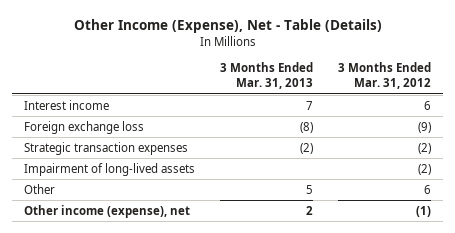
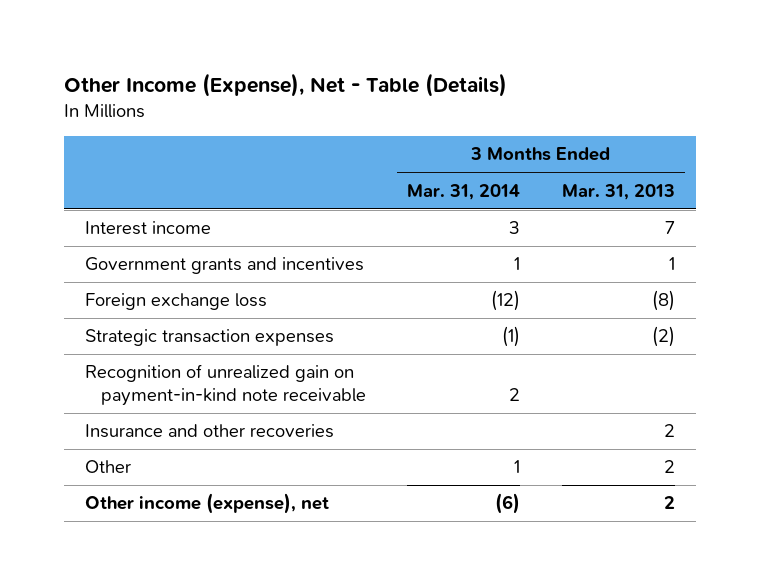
[337,62,431,90] 3 Months Ended Mar. 31, 2012 -> none
none -> [407,183,521,200] Mar. 31, 2014
none -> [84,257,364,275] Government grants and incentives
[24,162,196,176] Impairment of long-lived assets -> none
none -> [84,364,366,406] Recognition of unrealized gain on payment-in-kind note receivable
none -> [84,424,334,439] Insurance and other recoveries
[306,184,314,194] 5 -> [663,460,675,474] 2

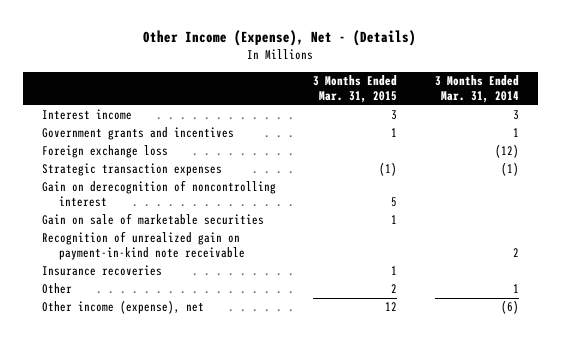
[63,73,507,98] Other Income (Expense), Net - Table (Details) -> [143,30,417,47] Other Income (Expense), Net - (Details)
[561,183,675,200] Mar. 31, 2013 -> none
none -> [313,75,398,104] 3 Months Ended Mar. 31, 2015
none -> [41,180,276,208] Gain on derecognition of noncontrolling interest
none -> [41,213,264,226] Gain on sale of marketable securities
[84,424,334,439] Insurance and other recoveries -> [41,265,162,277] Insurance recoveries

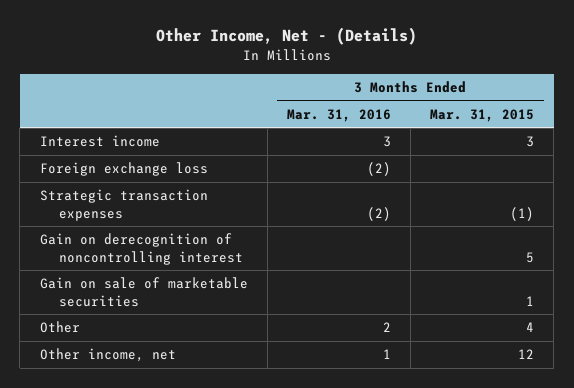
[143,30,417,47] Other Income (Expense), Net - (Details) -> [155,27,417,46] Other Income, Net - (Details)
[435,75,520,104] 3 Months Ended Mar. 31, 2014 -> none
none -> [286,108,391,122] Mar. 31, 2016
[41,127,234,141] Government grants and incentives -> none
[41,231,246,261] Recognition of unrealized gain on payment-in-kind note receivable -> none
[41,265,162,277] Insurance recoveries -> none
[391,284,398,294] 2 -> [526,322,535,333] 4
[41,300,204,315] Other income (expense), net -> [39,348,176,363] Other income, net

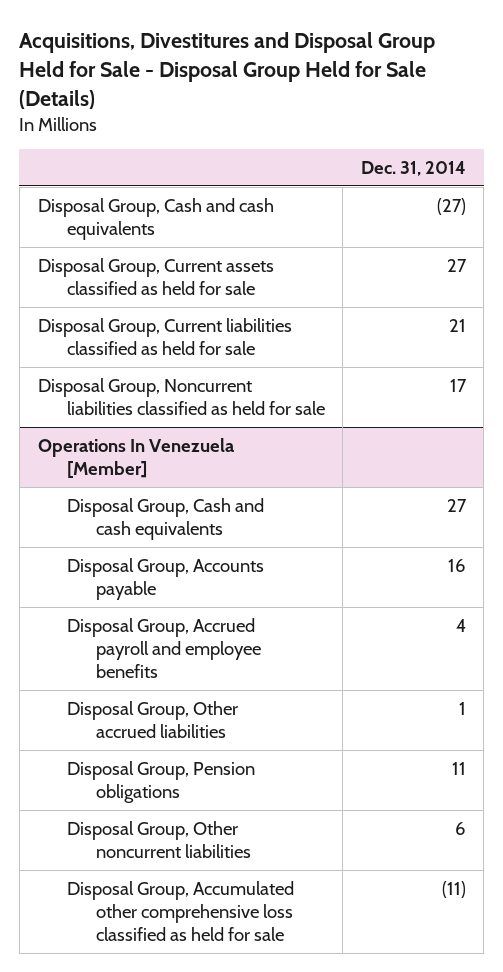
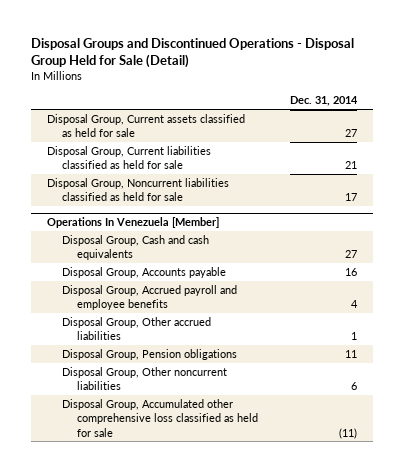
[19,32,436,109] Acquisitions, Divestitures and Disposal Group Held for Sale - Disposal Group Held for Sale (Details) -> [30,37,354,69] Disposal Groups and Discontinued Operations - Disposal Group Held for Sale (Detail)
[37,197,274,240] Disposal Group, Cash and cash equivalents -> none

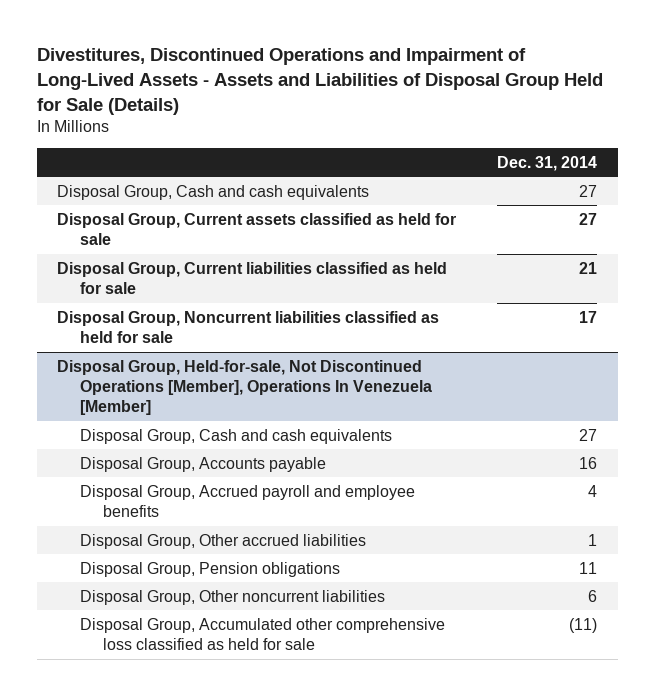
[30,37,354,69] Disposal Groups and Discontinued Operations - Disposal Group Held for Sale (Detail) -> [36,48,603,115] Divestitures, Discontinued Operations and Impairment of Long-Lived Assets - Assets and Liabilities of Disposal Group Held for Sale (Details)
none -> [57,184,370,200] Disposal Group, Cash and cash equivalents
[46,217,219,229] Operations In Venezuela [Member] -> none
none -> [57,359,433,416] Disposal Group, Held-for-sale, Not Discontinued Operations [Member], Operations In Venezuela [Member]

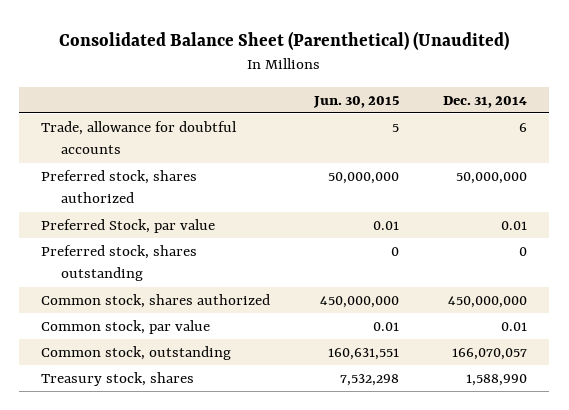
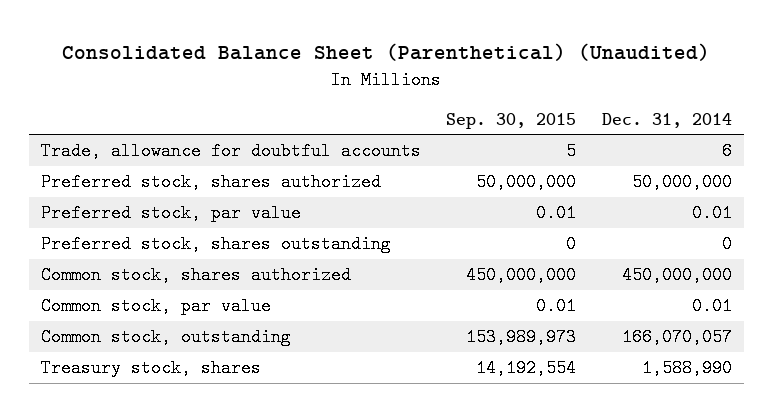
[313,95,400,108] Jun. 30, 2015 -> none
none -> [446,112,577,129] Sep. 30, 2015
[41,219,216,234] Preferred Stock, par value -> [41,204,302,223] Preferred stock, par value

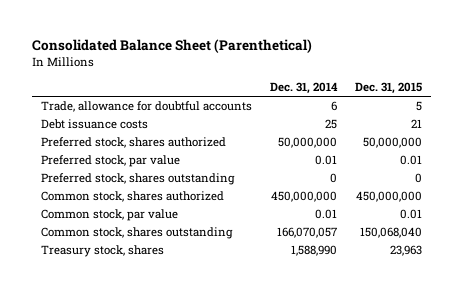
[62,42,711,61] Consolidated Balance Sheet (Parenthetical) (Unaudited) -> [31,39,312,54] Consolidated Balance Sheet (Parenthetical)
[446,112,577,129] Sep. 30, 2015 -> none
none -> [354,82,422,95] Dec. 31, 2015
none -> [40,119,148,130] Debt issuance costs
[41,328,292,347] Common stock, outstanding -> [40,227,233,240] Common stock, shares outstanding

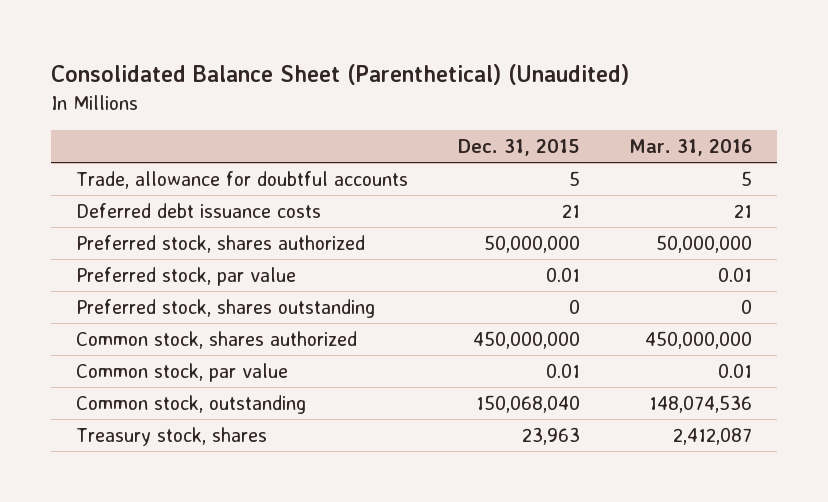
[31,39,312,54] Consolidated Balance Sheet (Parenthetical) -> [50,64,629,86] Consolidated Balance Sheet (Parenthetical) (Unaudited)
[269,82,338,95] Dec. 31, 2014 -> none
none -> [629,138,753,156] Mar. 31, 2016
[40,119,148,130] Debt issuance costs -> [75,203,321,219] Deferred debt issuance costs
[40,227,233,240] Common stock, shares outstanding -> [75,395,306,415] Common stock, outstanding

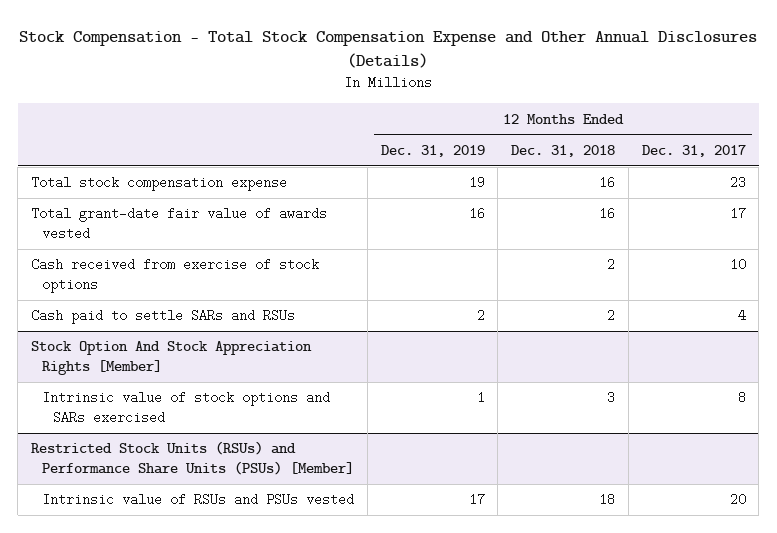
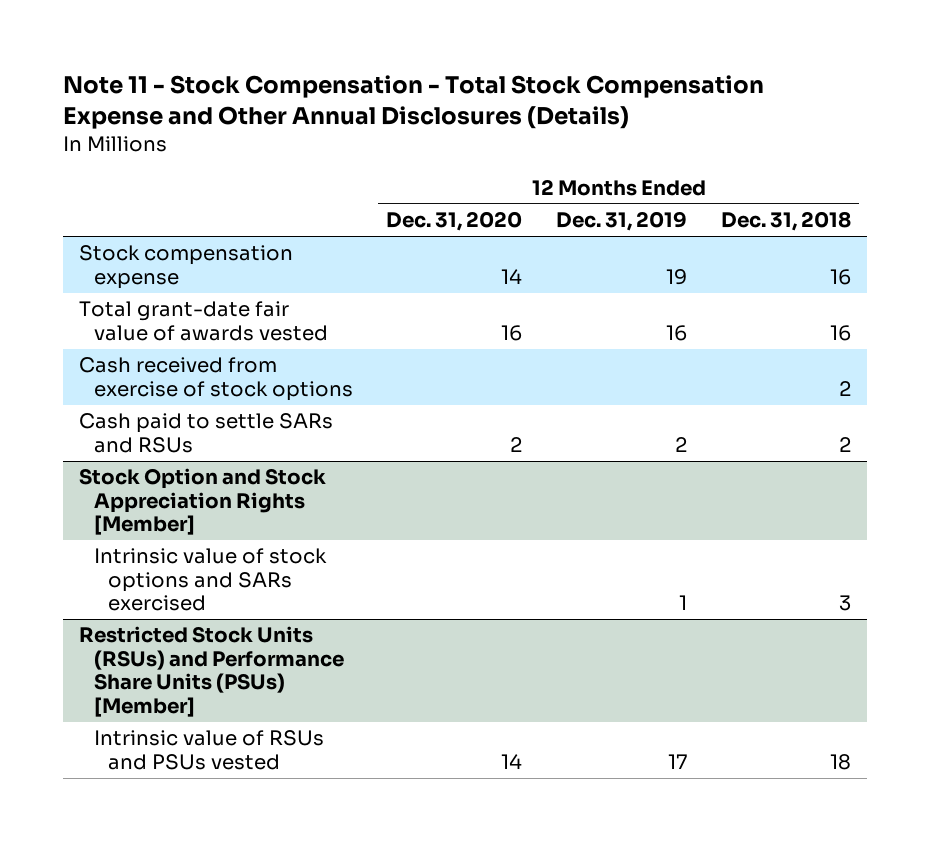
[19,31,758,69] Stock Compensation - Total Stock Compensation Expense and Other Annual Disclosures (Details) -> [62,75,764,130] Note 11 - Stock Compensation - Total Stock Compensation Expense and Other Annual Disclosures (Details)
[641,144,746,157] Dec. 31, 2017 -> none
none -> [386,211,523,232] Dec. 31, 2020
[31,176,288,192] Total stock compensation expense -> [79,245,294,289] Stock compensation expense
[31,341,313,375] Stock Option And Stock Appreciation Rights [Member] -> [79,468,327,536] Stock Option and Stock Appreciation Rights [Member]

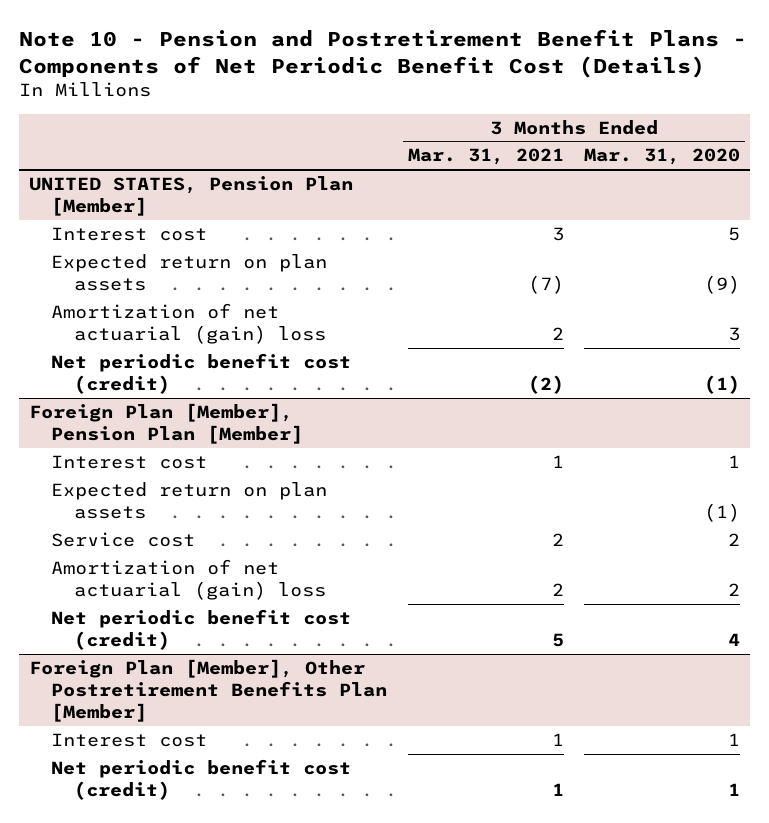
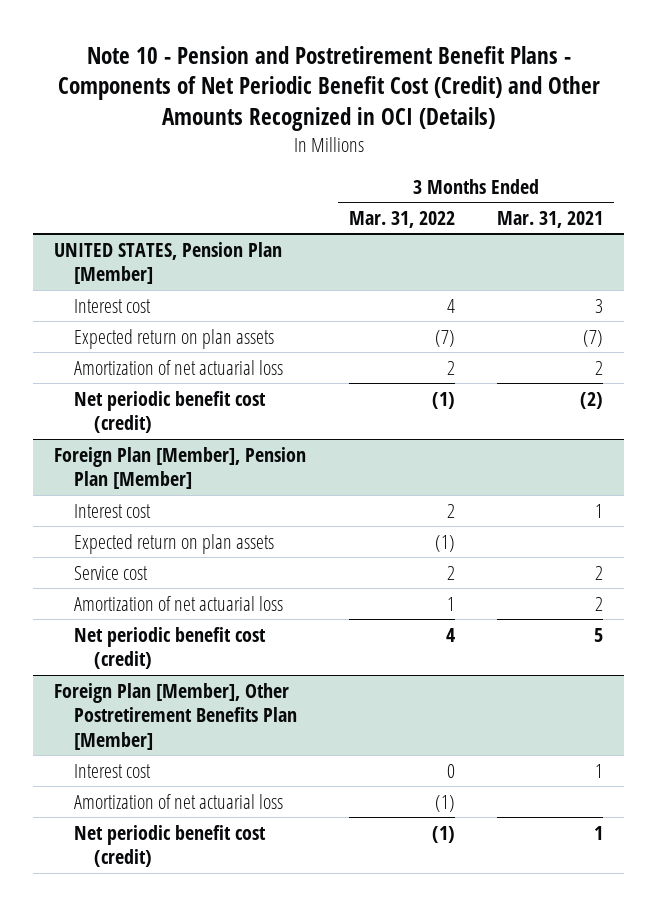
[18,28,747,78] Note 10 - Pension and Postretirement Benefit Plans - Components of Net Periodic Benefit Cost (Details) -> [57,45,600,131] Note 10 - Pension and Postretirement Benefit Plans - Components of Net Periodic Benefit Cost (Credit) and Other Amounts Recognized in OCI (Details)
[584,148,741,166] Mar. 31, 2020 -> none
none -> [348,210,455,228] Mar. 31, 2022
[51,302,326,345] Amortization of net actuarial (gain) loss -> [74,359,284,375] Amortization of net actuarial loss
[51,558,326,601] Amortization of net actuarial (gain) loss -> [74,595,284,611] Amortization of net actuarial loss
none -> [74,793,284,809] Amortization of net actuarial loss

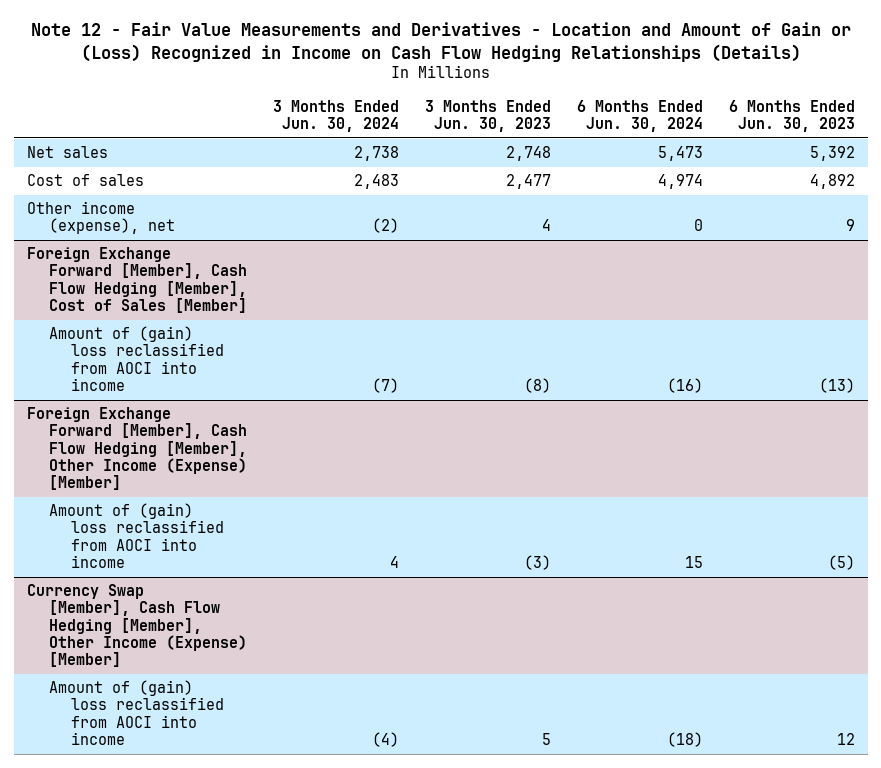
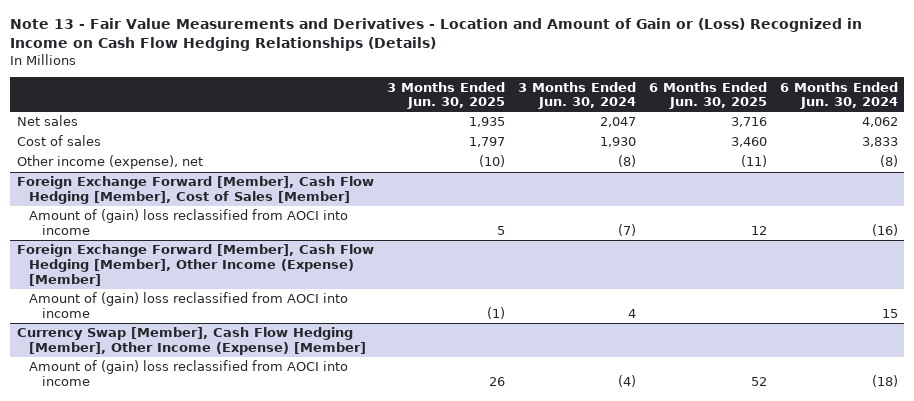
[30,22,851,62] Note 12 - Fair Value Measurements and Derivatives - Location and Amount of Gain or (Loss) Recognized in Income on Cash Flow Hedging Relationships (Details) -> [10,18,863,52] Note 13 - Fair Value Measurements and Derivatives - Location and Amount of Gain or (Loss) Recognized in Income on Cash Flow Hedging Relationships (Details)
[424,99,551,133] 3 Months Ended Jun. 30, 2023 -> none
[728,99,855,133] 6 Months Ended Jun. 30, 2023 -> none
none -> [386,81,505,110] 3 Months Ended Jun. 30, 2025
none -> [648,81,767,110] 6 Months Ended Jun. 30, 2025
[353,146,399,162] 2,738 -> [599,117,636,128] 2,047
[657,146,703,162] 5,473 -> [861,117,898,128] 4,062
[353,174,399,190] 2,483 -> [599,137,636,148] 1,930
[657,174,703,190] 4,974 -> [861,137,898,148] 3,833
[371,218,399,234] (2) -> [617,155,636,168] (8)
[693,219,703,232] 0 -> [879,155,898,168] (8)

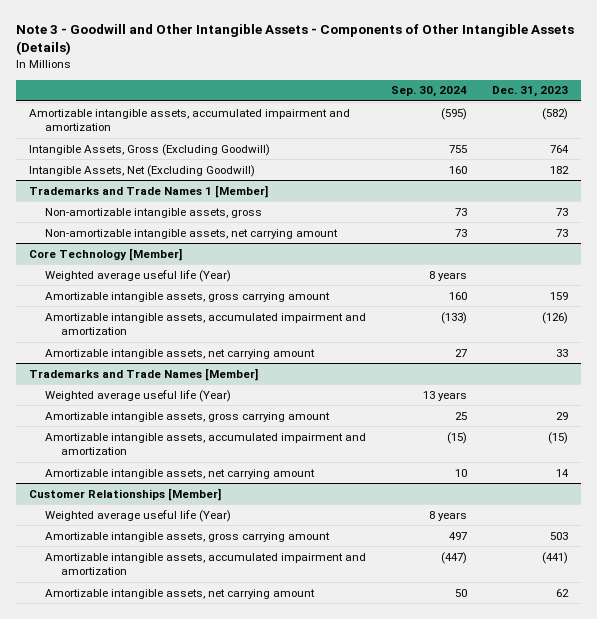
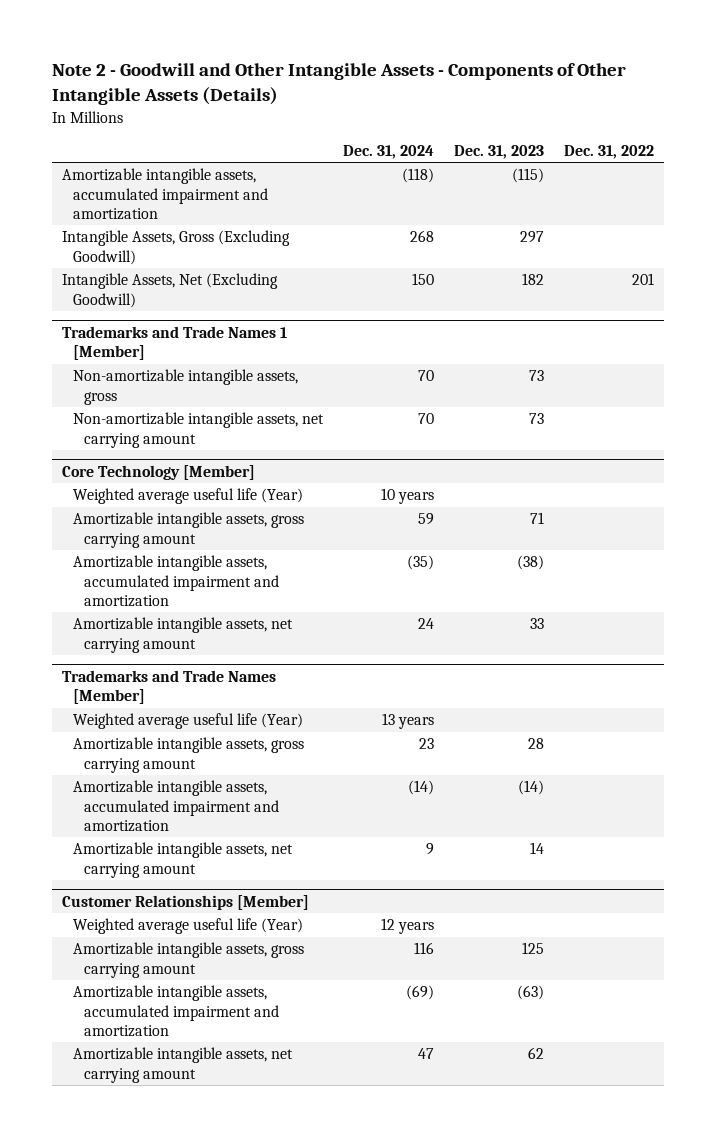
[15,24,574,56] Note 3 - Goodwill and Other Intangible Assets - Components of Other Intangible Assets (Details) -> [51,63,626,106] Note 2 - Goodwill and Other Intangible Assets - Components of Other Intangible Assets (Details)
[390,86,467,98] Sep. 30, 2024 -> none
none -> [342,144,434,159] Dec. 31, 2024
none -> [564,144,655,159] Dec. 31, 2022
[542,107,569,120] (582) -> [512,168,545,184] (115)
[550,144,570,153] 764 -> [520,231,545,244] 297
[550,291,569,300] 159 -> [530,512,545,525] 71
[542,311,569,324] (126) -> [517,555,545,571] (38)
[556,411,569,420] 29 -> [528,738,545,750] 28
[548,431,569,444] (15) -> [518,780,545,796] (14)
[550,531,569,540] 503 -> [522,942,545,955] 125
[542,551,569,564] (441) -> [517,985,545,1001] (63)

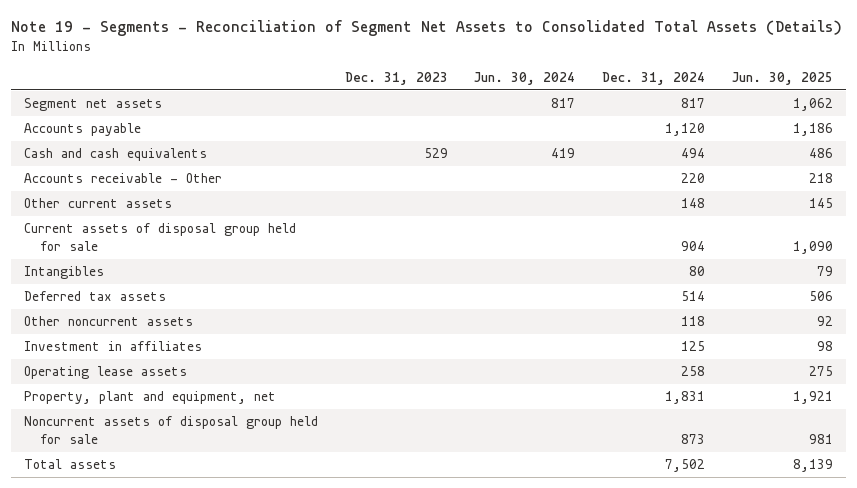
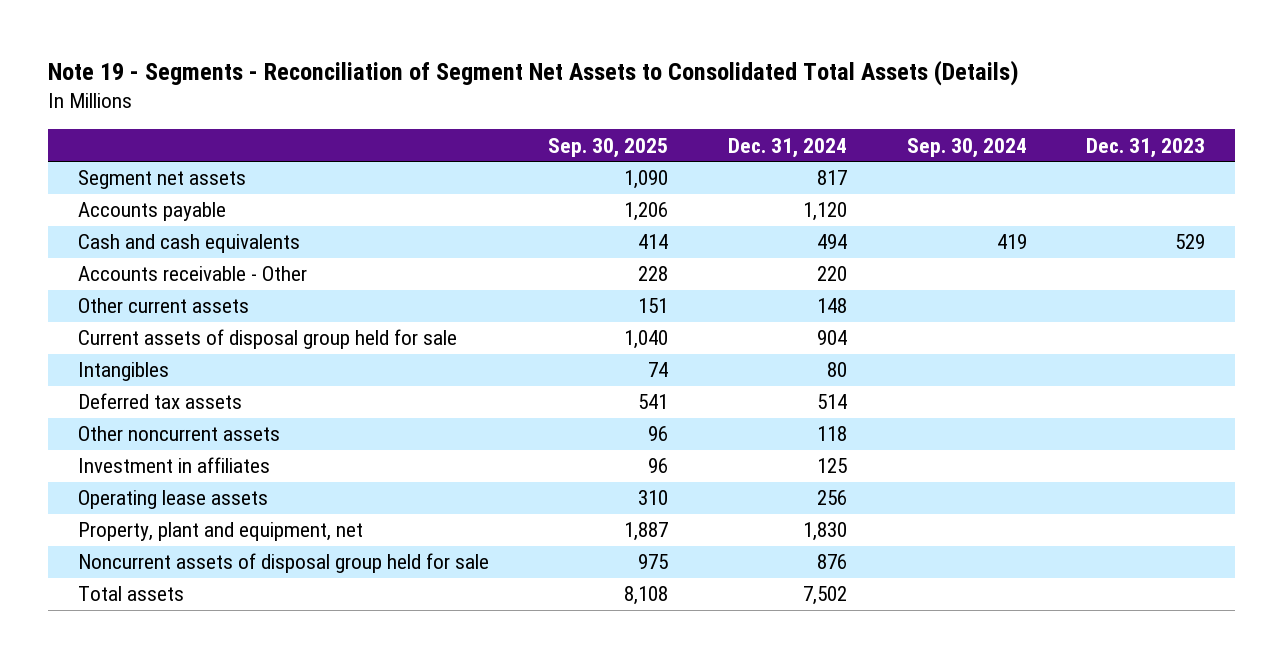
[474,71,576,85] Jun. 30, 2024 -> none
[731,71,833,85] Jun. 30, 2025 -> none
none -> [548,137,669,158] Sep. 30, 2025
none -> [906,137,1027,158] Sep. 30, 2024
[681,366,706,377] 258 -> [817,490,848,506] 256
[665,391,706,405] 1,831 -> [803,522,848,542] 1,830
[681,433,706,444] 873 -> [817,554,848,570] 876

